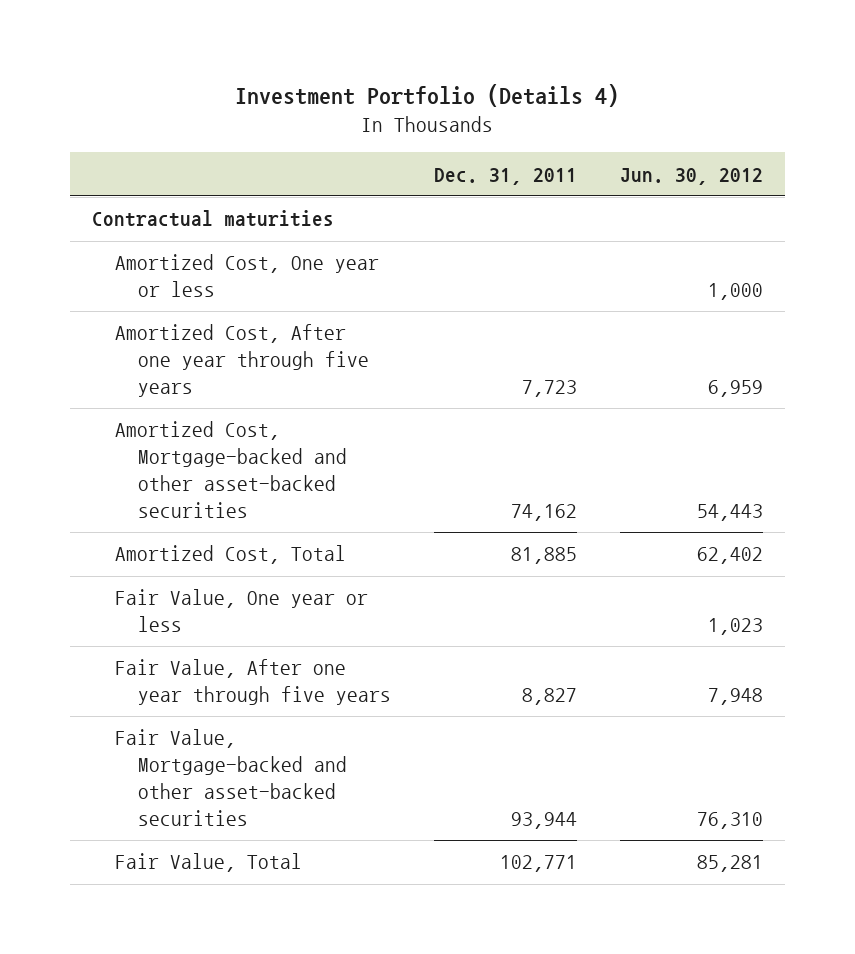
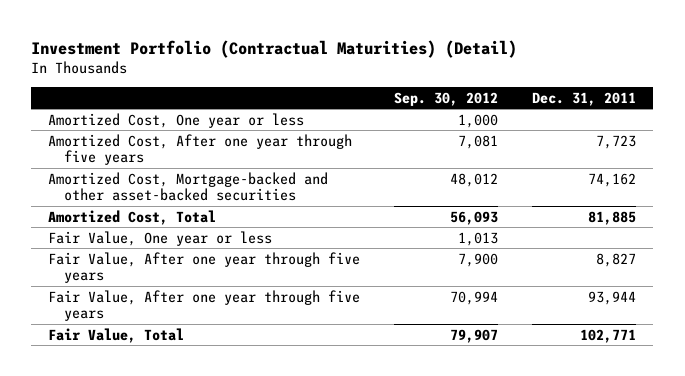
[235,83,620,107] Investment Portfolio (Details 4) -> [31,39,518,58] Investment Portfolio (Contractual Maturities) (Detail)
[620,167,764,185] Jun. 30, 2012 -> none
none -> [394,91,499,106] Sep. 30, 2012
[91,210,334,228] Contractual maturities -> none
[114,729,347,827] Fair Value, Mortgage-backed and other asset-backed securities -> [48,289,361,322] Fair Value, After one year through five years

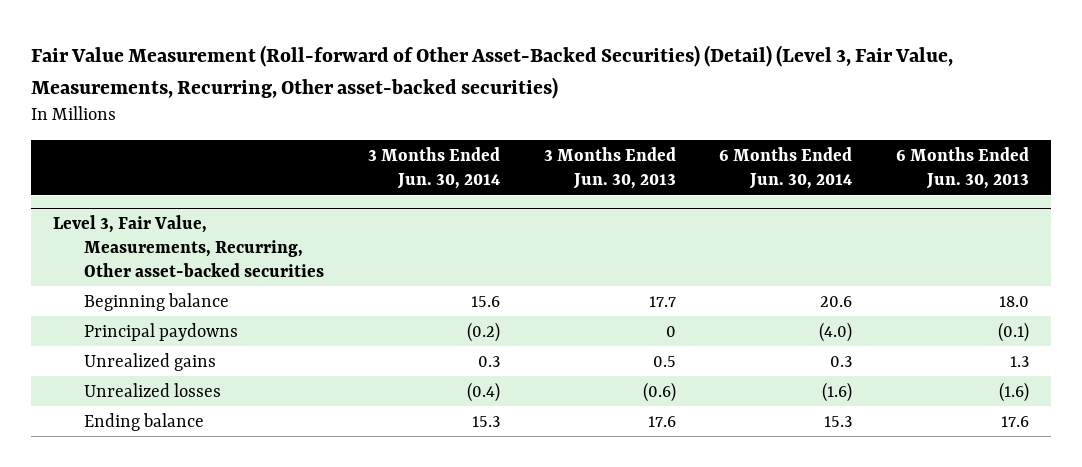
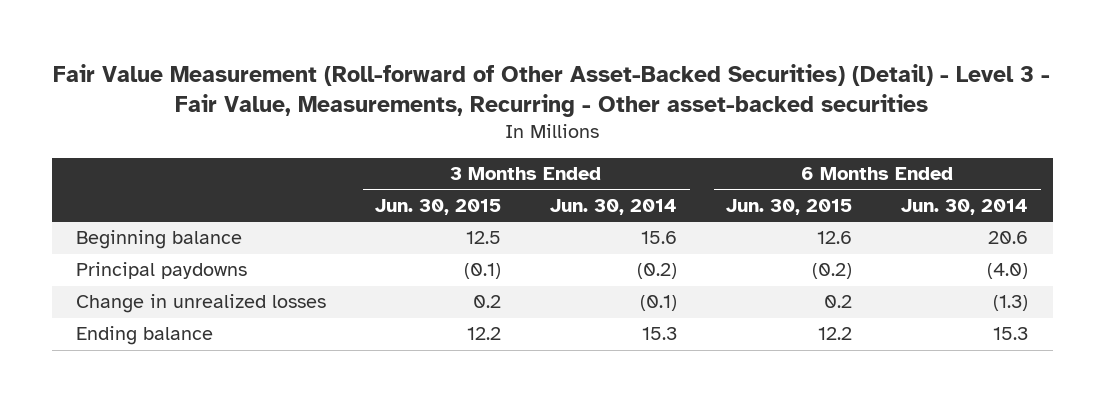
[31,45,954,99] Fair Value Measurement (Roll-forward of Other Asset-Backed Securities) (Detail) (Level 3, Fair Value, Measurements, Recurring, Other asset-backed securities) -> [53,64,1051,118] Fair Value Measurement (Roll-forward of Other Asset-Backed Securities) (Detail) - Level 3 - Fair Value, Measurements, Recurring - Other asset-backed securities
[543,147,676,190] 3 Months Ended Jun. 30, 2013 -> none
[896,147,1030,190] 6 Months Ended Jun. 30, 2013 -> none
none -> [375,199,502,216] Jun. 30, 2015
none -> [726,199,853,216] Jun. 30, 2015
[53,214,325,277] Level 3, Fair Value, Measurements, Recurring, Other asset-backed securities -> none
[84,382,222,397] Unrealized losses -> none
[84,352,217,371] Unrealized gains -> [76,294,327,314] Change in unrealized losses
[477,355,500,367] 0.3 -> [640,295,678,312] (0.1)
[830,355,853,367] 0.3 -> [993,295,1029,312] (1.3)

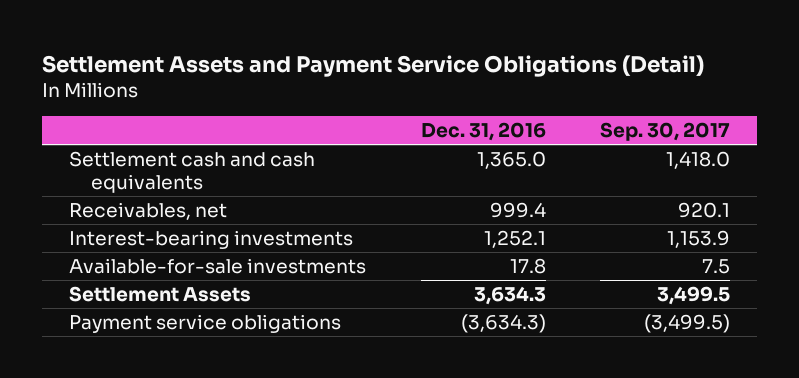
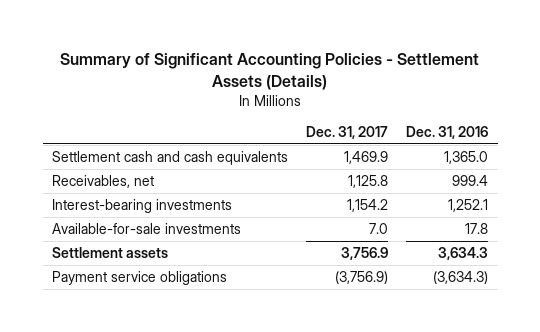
[42,54,705,77] Settlement Assets and Payment Service Obligations (Detail) -> [60,52,480,90] Summary of Significant Accounting Policies - Settlement Assets (Details)
[599,121,730,141] Sep. 30, 2017 -> none
none -> [306,125,389,139] Dec. 31, 2017
[69,286,252,303] Settlement Assets -> [52,247,169,259] Settlement assets

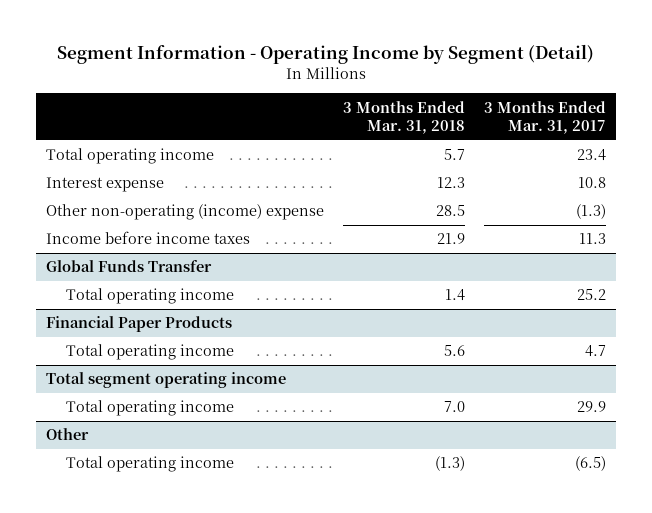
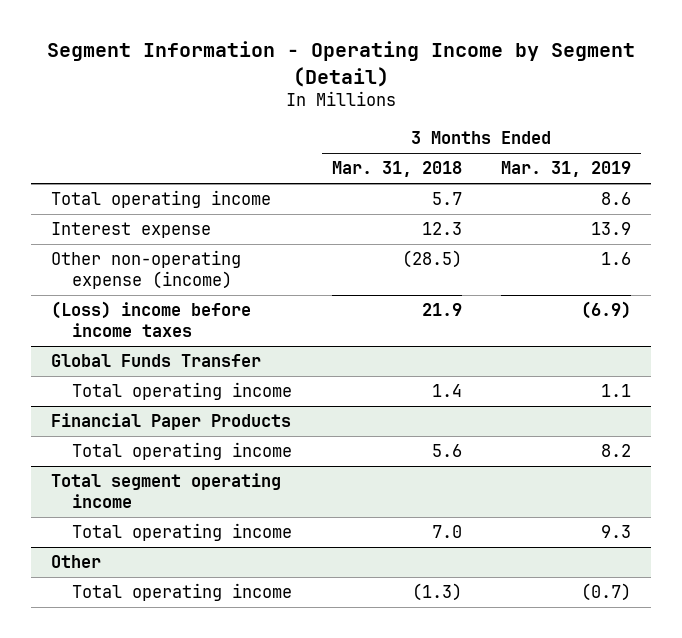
[484,100,607,135] 3 Months Ended Mar. 31, 2017 -> none
none -> [500,161,631,178] Mar. 31, 2019
[45,204,324,221] Other non-operating (income) expense -> [51,250,242,290] Other non-operating expense (income)
[435,205,465,217] 28.5 -> [401,250,462,269] (28.5)
[45,231,250,245] Income before income taxes -> [51,301,252,338] (Loss) income before income taxes

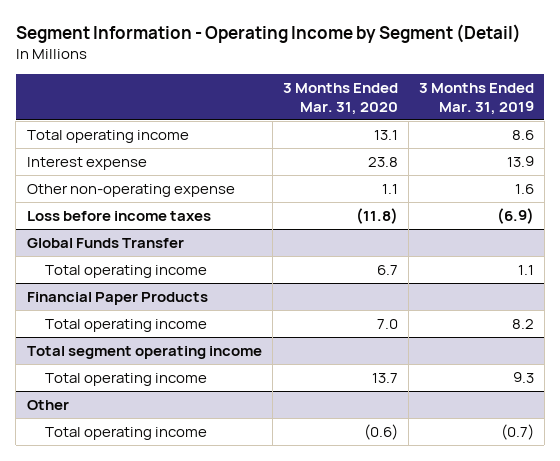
[331,161,462,178] Mar. 31, 2018 -> none
none -> [282,82,398,115] 3 Months Ended Mar. 31, 2020
[51,250,242,290] Other non-operating expense (income) -> [26,183,235,197] Other non-operating expense
[51,301,252,338] (Loss) income before income taxes -> [26,210,211,221] Loss before income taxes

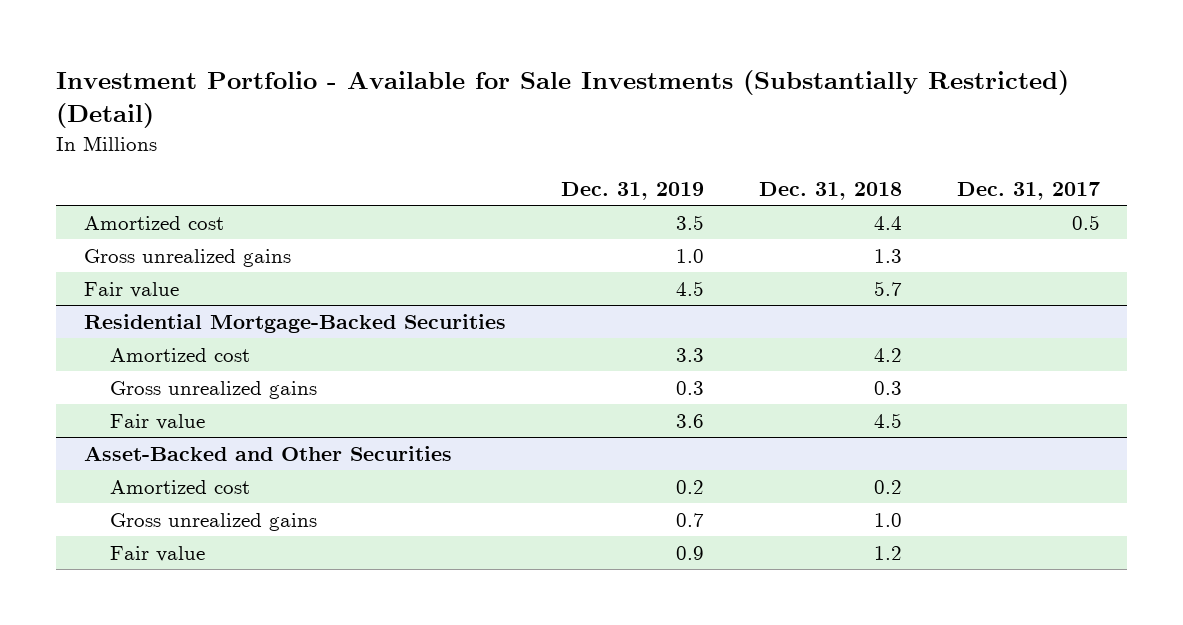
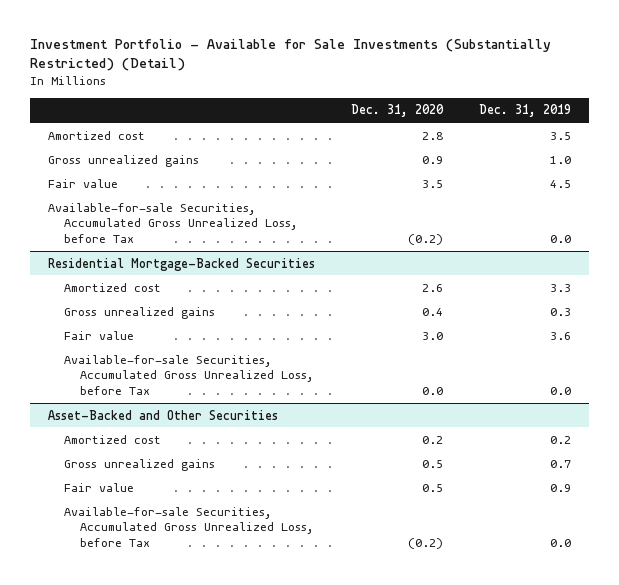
[758,181,902,200] Dec. 31, 2018 -> none
[956,181,1100,200] Dec. 31, 2017 -> none
none -> [351,104,445,118] Dec. 31, 2020
none -> [48,202,299,244] Available-for-sale Securities, Accumulated Gross Unrealized Loss, before Tax
none -> [64,354,315,396] Available-for-sale Securities, Accumulated Gross Unrealized Loss, before Tax
none -> [64,506,315,548] Available-for-sale Securities, Accumulated Gross Unrealized Loss, before Tax

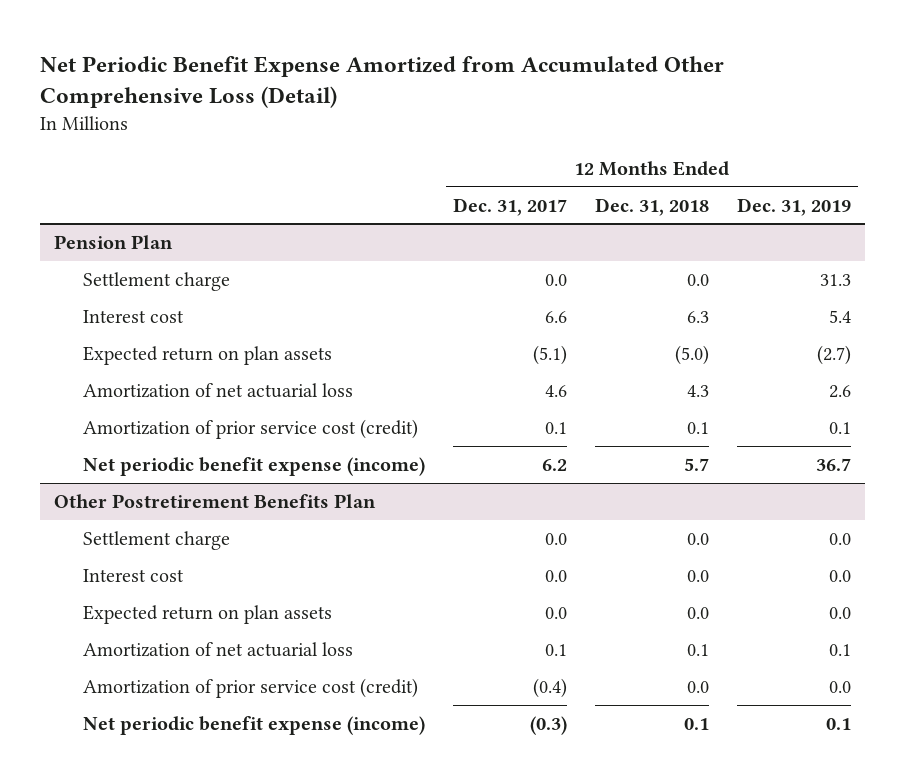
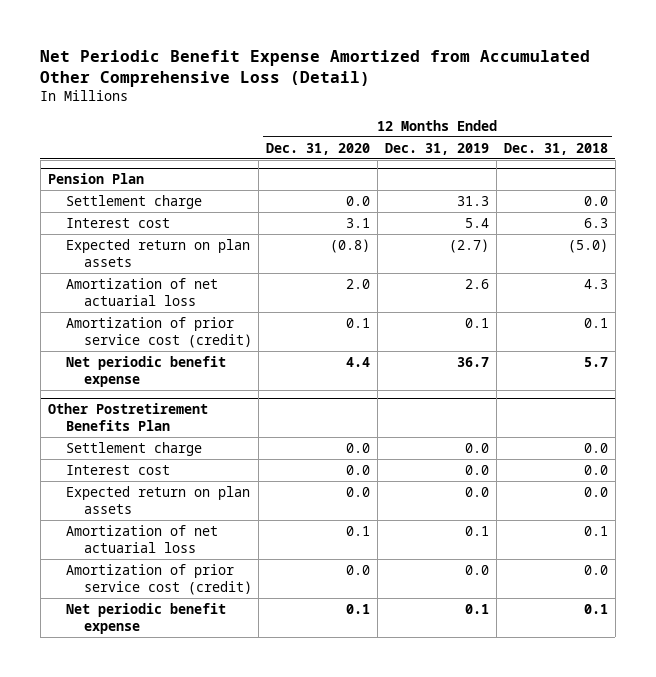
[453,197,568,216] Dec. 31, 2017 -> none
none -> [266,142,371,155] Dec. 31, 2020
[83,456,426,476] Net periodic benefit expense (income) -> [65,355,226,387] Net periodic benefit expense
[83,715,426,735] Net periodic benefit expense (income) -> [65,602,226,634] Net periodic benefit expense

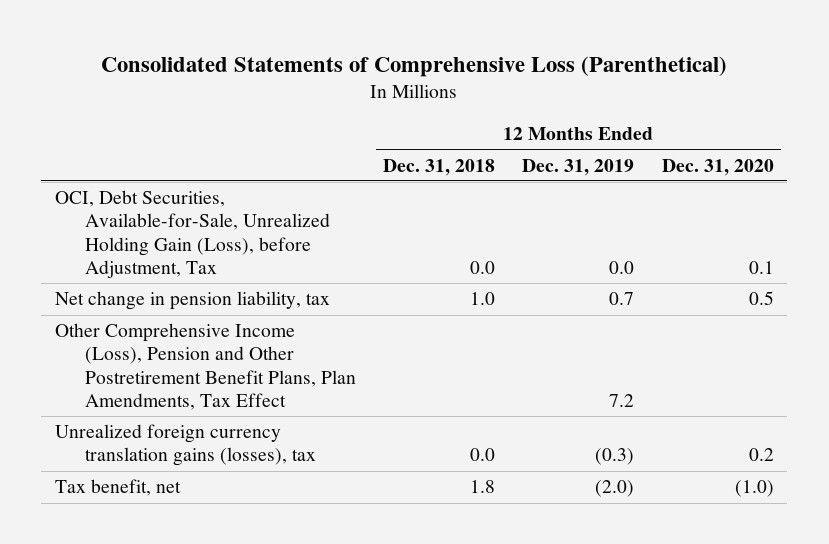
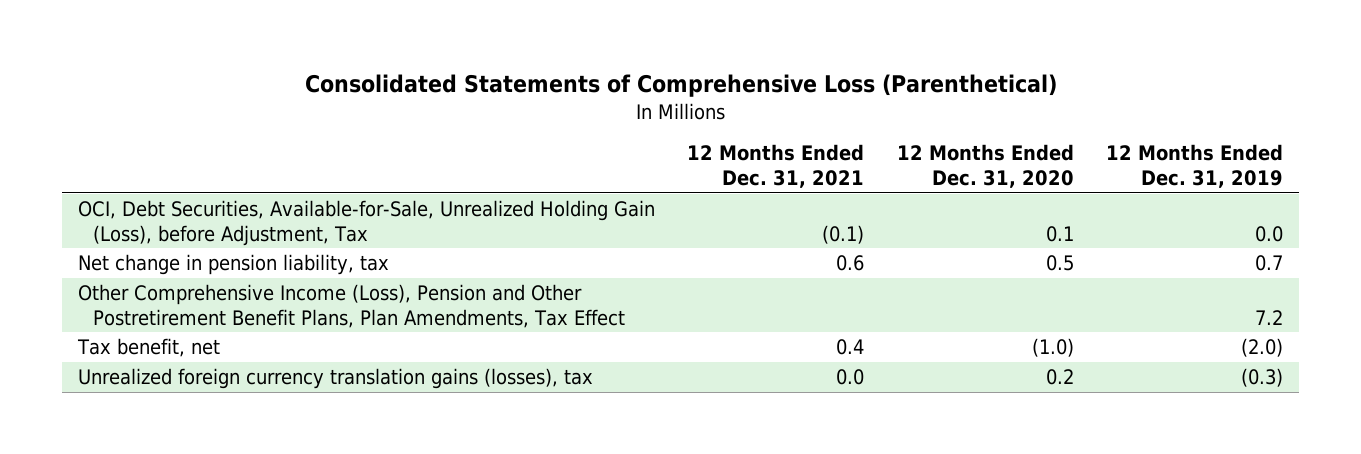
[383,158,496,176] Dec. 31, 2018 -> none
none -> [687,144,865,189] 12 Months Ended Dec. 31, 2021
[54,424,317,467] Unrealized foreign currency translation gains (losses), tax -> [78,367,594,389] Unrealized foreign currency translation gains (losses), tax

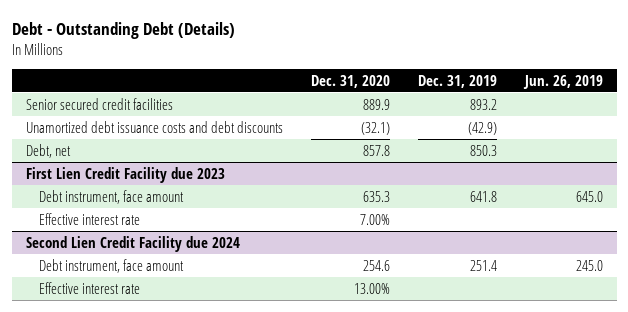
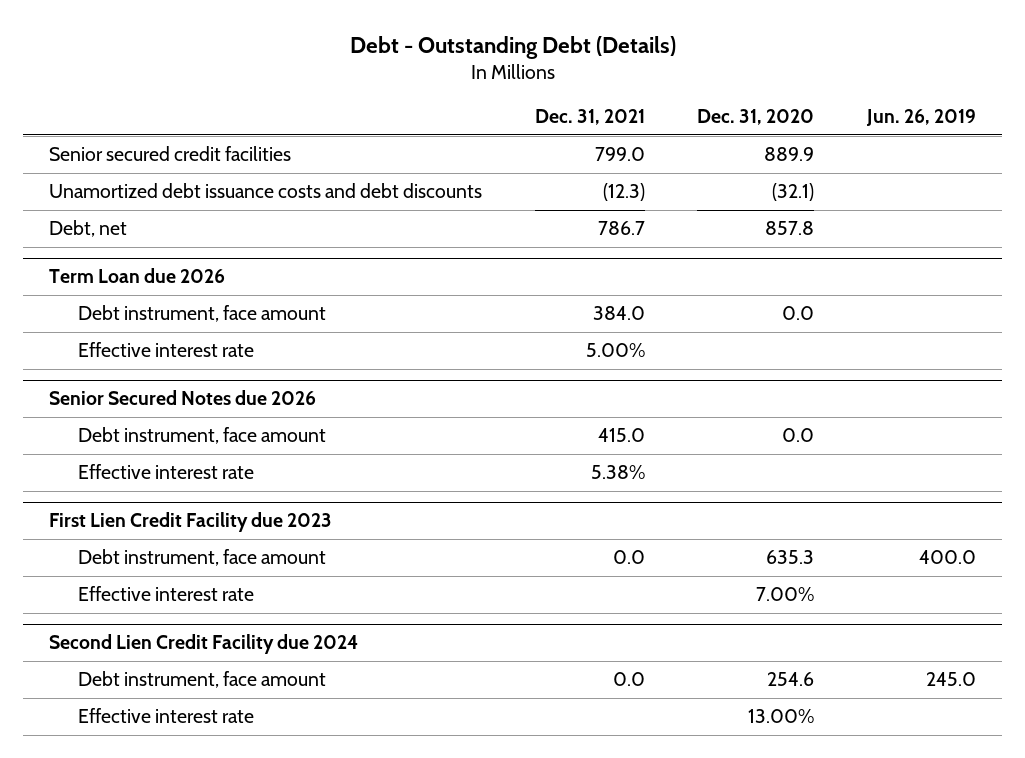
[417,74,497,88] Dec. 31, 2019 -> none
none -> [534,109,645,126] Dec. 31, 2021
none -> [49,268,226,284] Term Loan due 2026
none -> [78,305,327,323] Debt instrument, face amount
none -> [78,342,255,358] Effective interest rate
none -> [49,390,317,406] Senior Secured Notes due 2026
none -> [78,427,327,445] Debt instrument, face amount
none -> [78,464,255,480] Effective interest rate
[575,190,603,202] 645.0 -> [918,550,976,565] 400.0

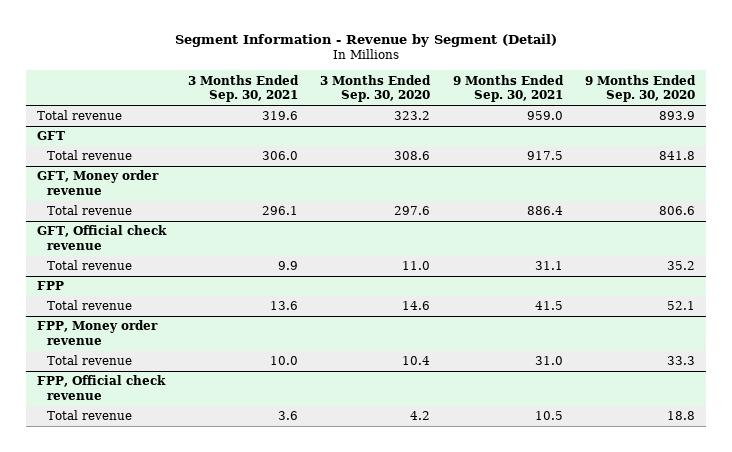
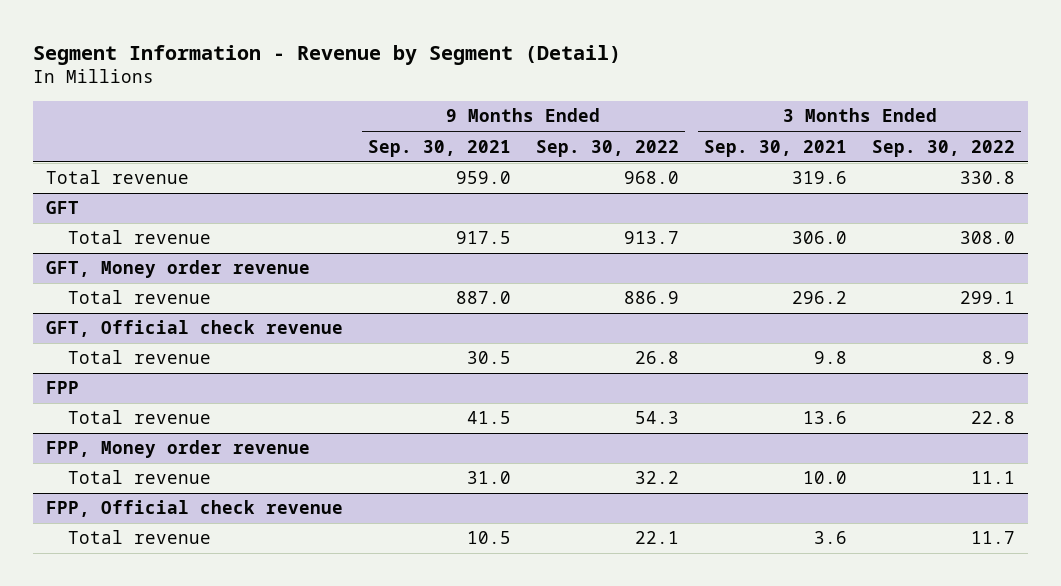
[320,74,432,102] 3 Months Ended Sep. 30, 2020 -> none
[584,74,696,102] 9 Months Ended Sep. 30, 2020 -> none
none -> [535,139,679,157] Sep. 30, 2022
none -> [872,139,1016,157] Sep. 30, 2022
[262,206,299,216] 296.1 -> [792,291,848,305] 296.2
[526,206,563,216] 886.4 -> [455,291,511,305] 887.0
[278,261,299,271] 9.9 -> [814,351,848,365] 9.8
[534,261,563,271] 31.1 -> [466,351,511,365] 30.5

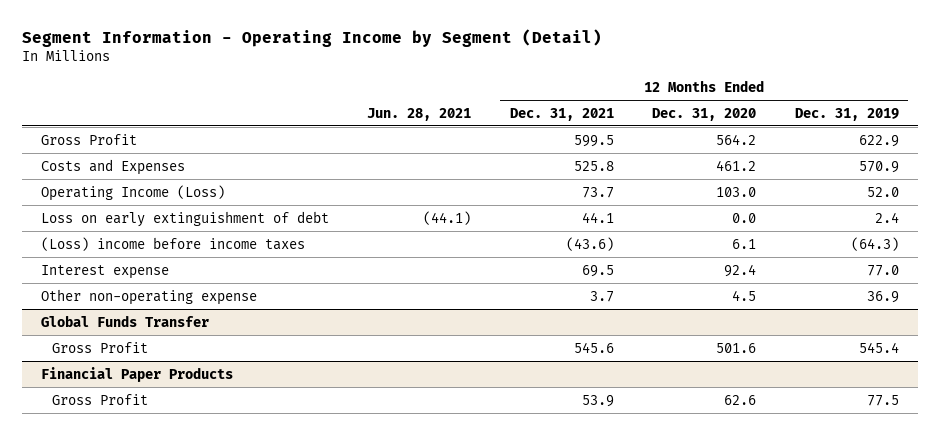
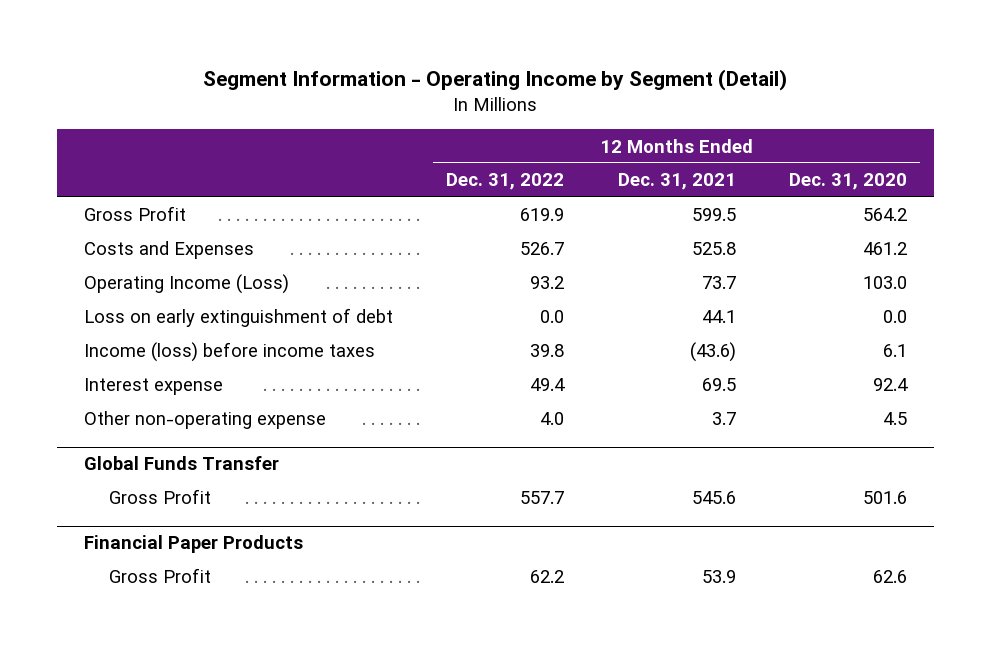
[367,107,472,121] Jun. 28, 2021 -> none
[794,107,899,121] Dec. 31, 2019 -> none
none -> [446,173,565,191] Dec. 31, 2022
[41,236,306,251] (Loss) income before income taxes -> [83,342,375,363] Income (loss) before income taxes

